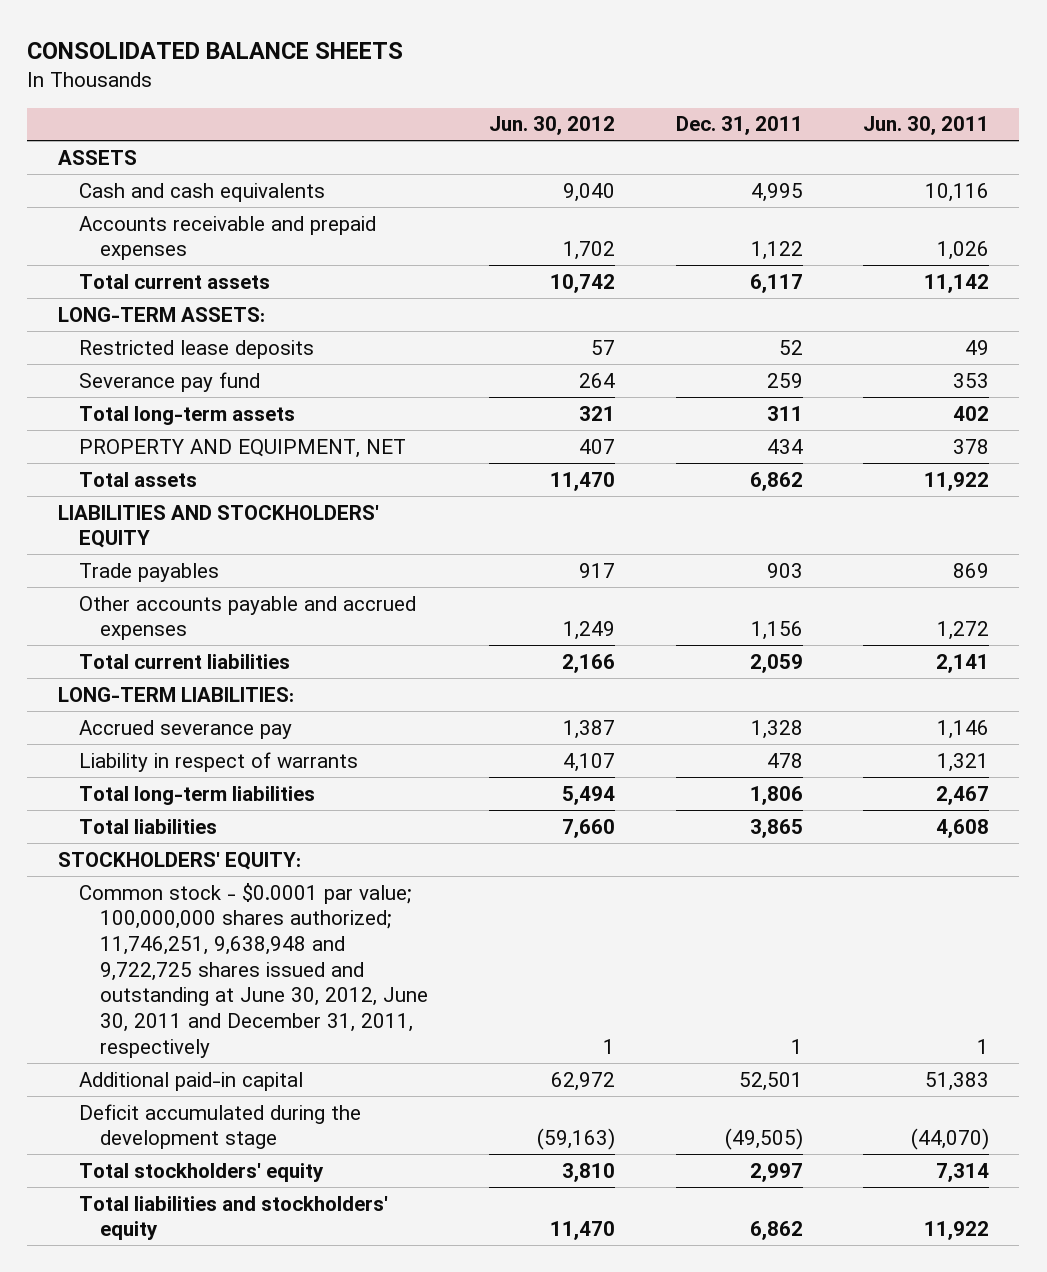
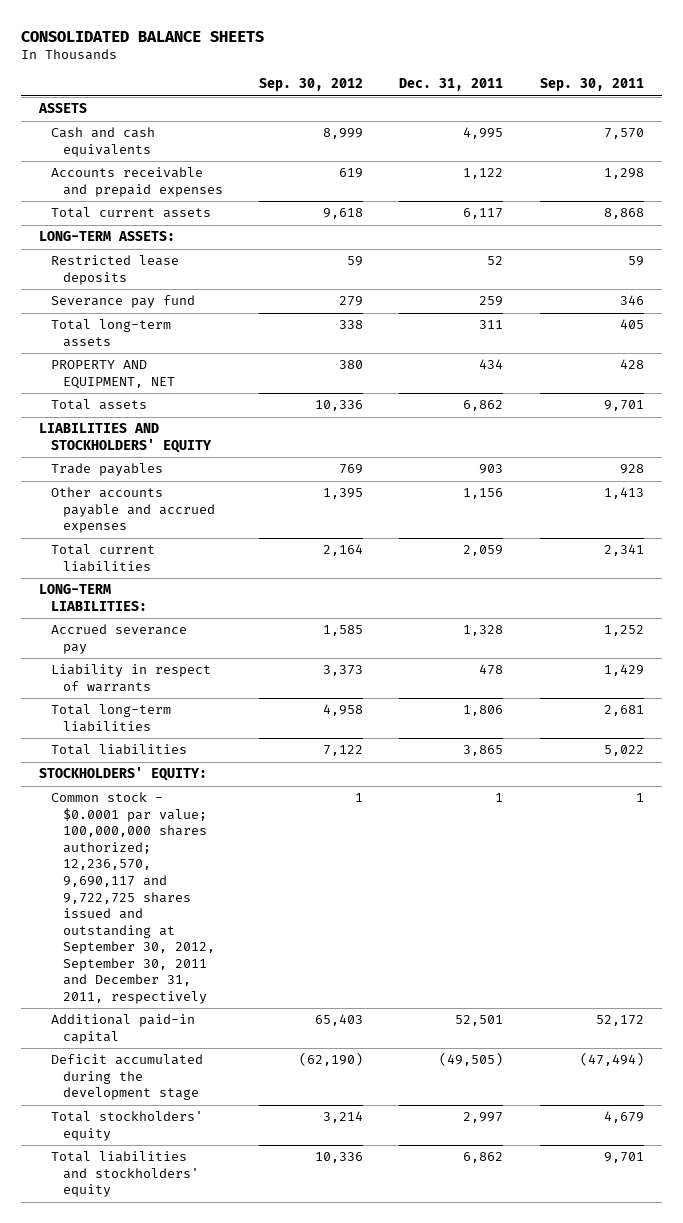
[489,116,616,136] Jun. 30, 2012 -> none
[863,116,990,136] Jun. 30, 2011 -> none
none -> [259,78,364,92] Sep. 30, 2012
none -> [539,78,644,92] Sep. 30, 2011
[78,882,429,1058] Common stock - $0.0001 par value; 100,000,000 shares authorized; 11,746,251, 9,638,948 and 9,722,725 shares issued and outstanding at June 30, 2012, June 30, 2011 and December 31, 2011, respectively -> [51,792,215,1004] Common stock - $0.0001 par value; 100,000,000 shares authorized; 12,236,570, 9,690,117 and 9,722,725 shares issued and outstanding at September 30, 2012, September 30, 2011 and December 31, 2011, respectively

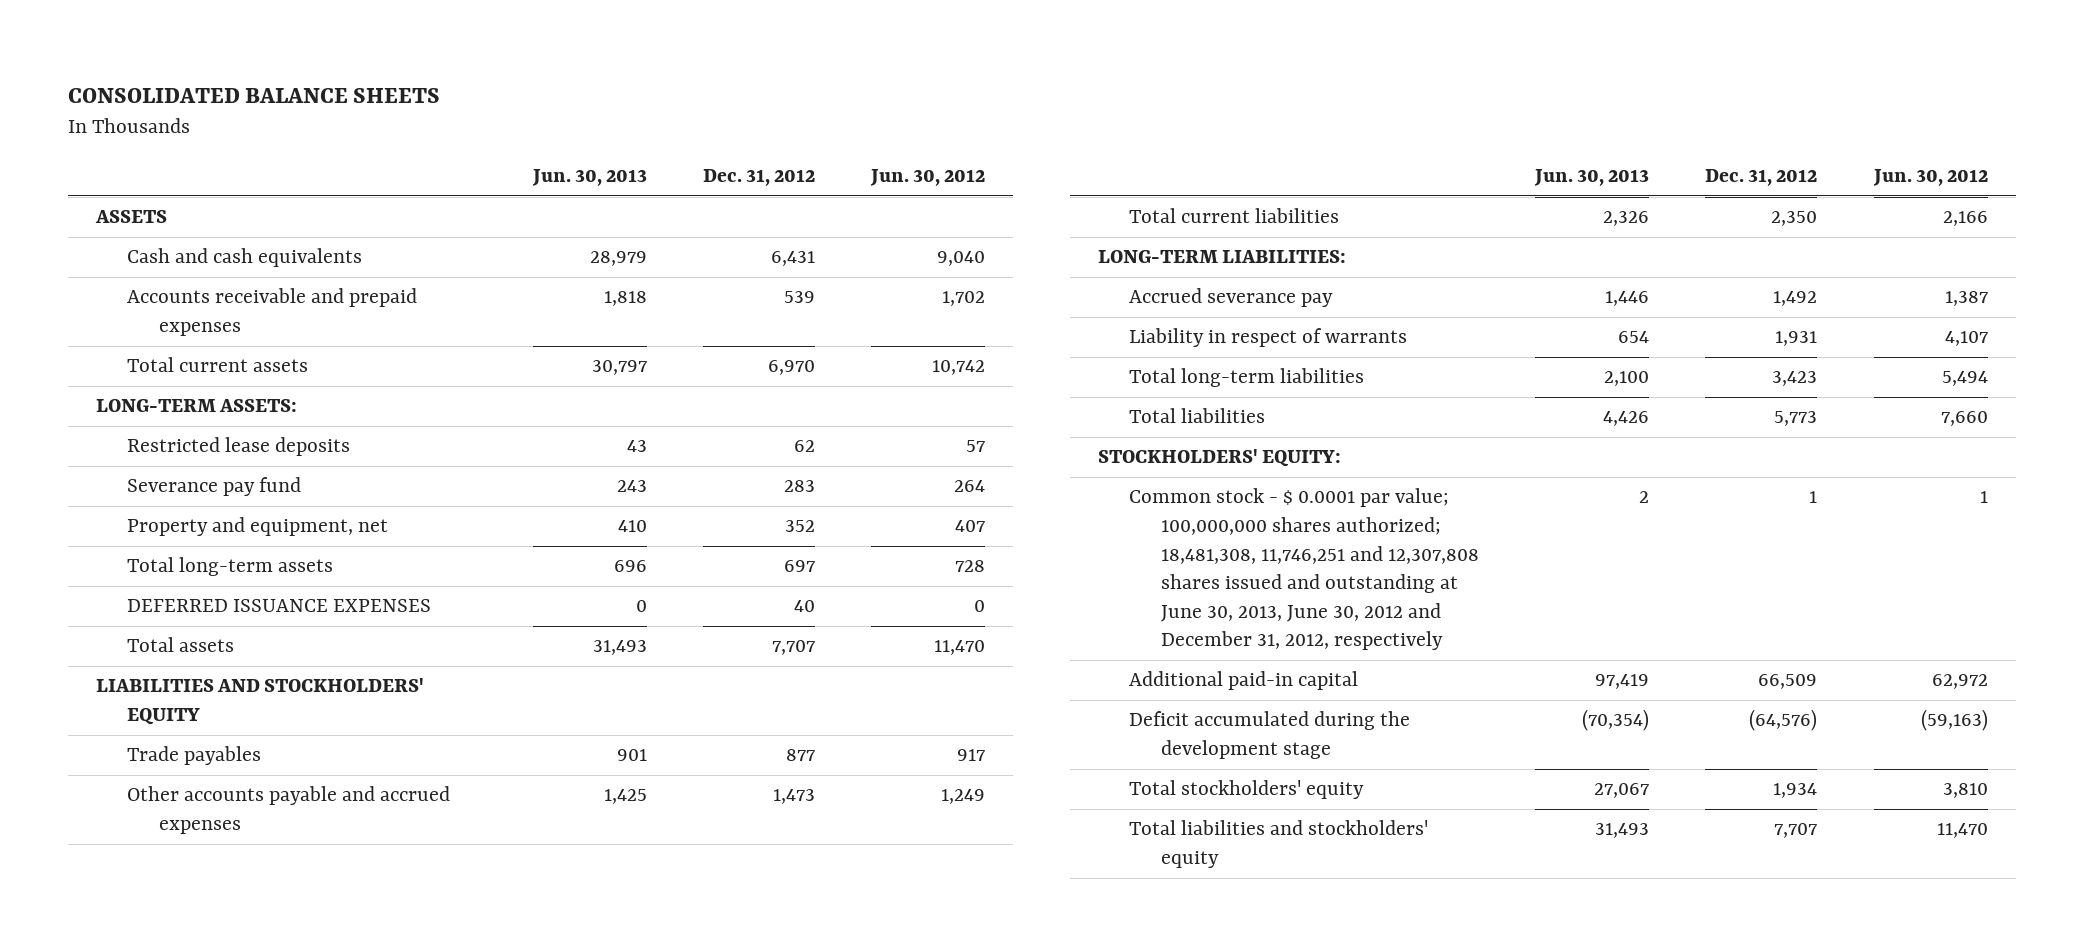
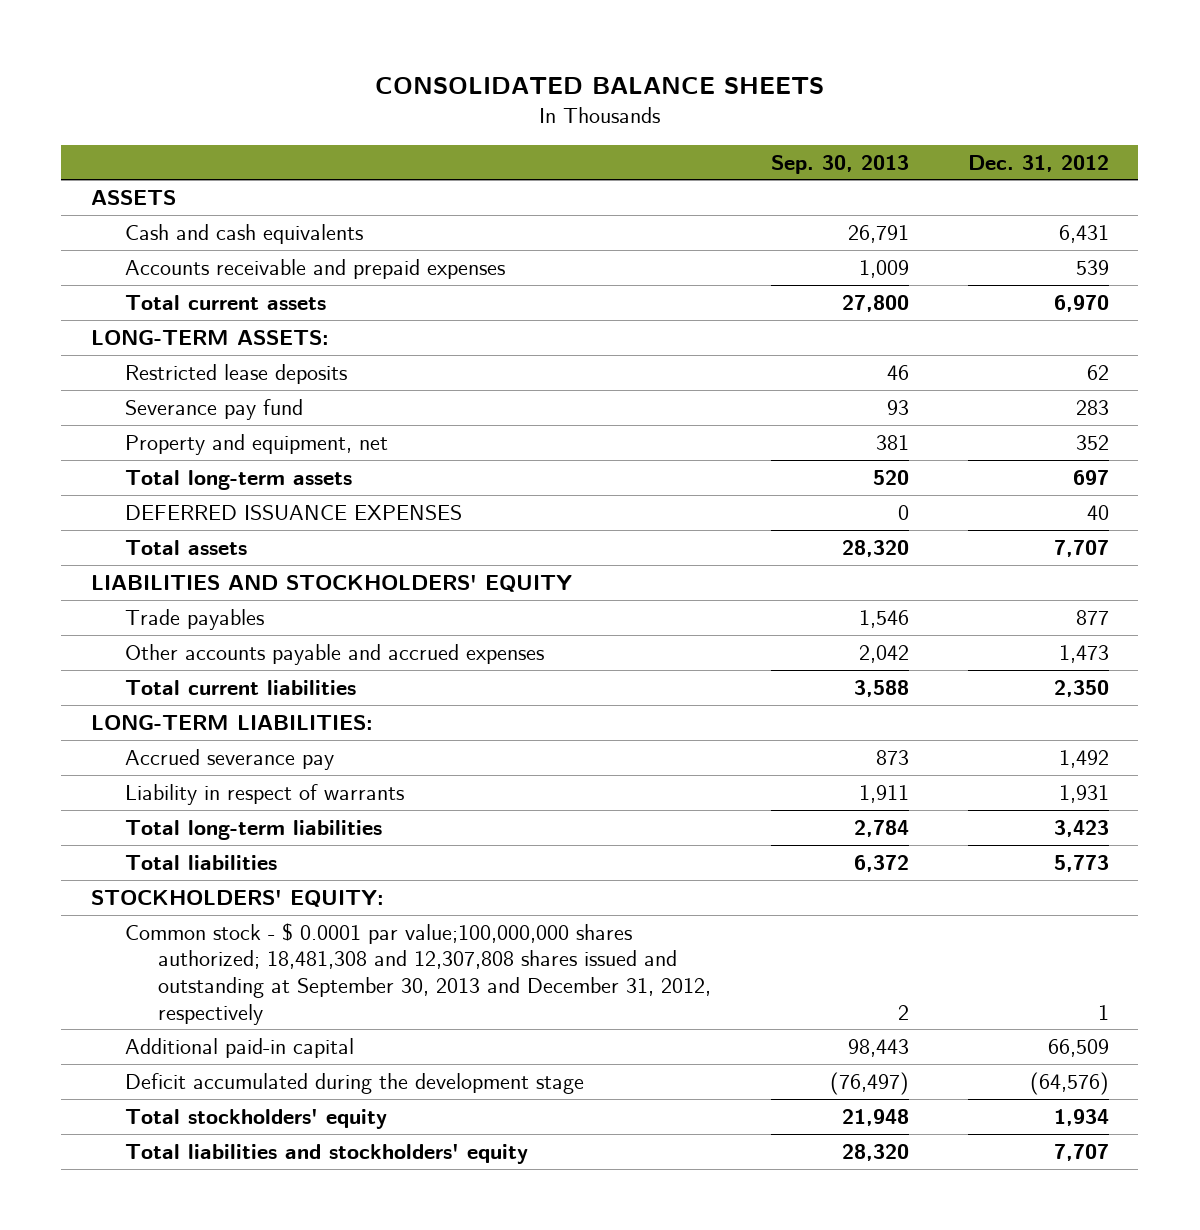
[531,169,647,187] Jun. 30, 2013 -> none
[870,169,986,187] Jun. 30, 2012 -> none
none -> [770,154,909,174] Sep. 30, 2013
[1129,488,1479,651] Common stock - $ 0.0001 par value; 100,000,000 shares authorized; 18,481,308, 11,746,251 and 12,307,808 shares issued and outstanding at June 30, 2013, June 30, 2012 and December 31, 2012, respectively -> [124,922,712,1025] Common stock - $ 0.0001 par value;100,000,000 shares authorized; 18,481,308 and 12,307,808 shares issued and outstanding at September 30, 2013 and December 31, 2012, respectively

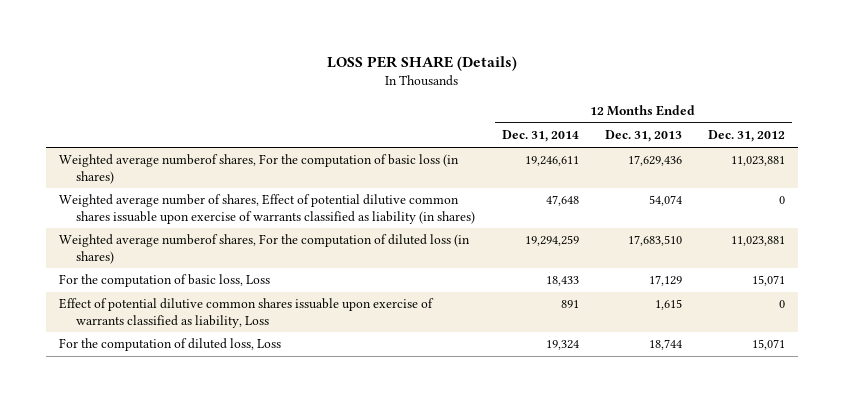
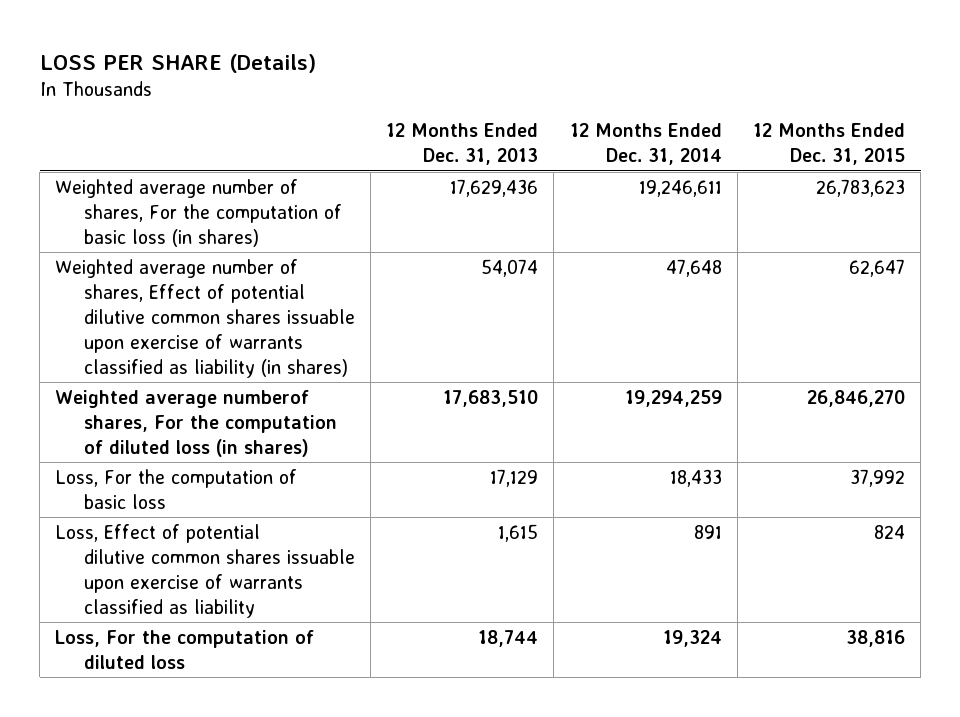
[708,130,786,143] Dec. 31, 2012 -> none
none -> [753,123,906,166] 12 Months Ended Dec. 31, 2015
[59,154,460,184] Weighted average numberof shares, For the computation of basic loss (in shares) -> [55,178,342,247] Weighted average number of shares, For the computation of basic loss (in shares)
[59,274,271,288] For the computation of basic loss, Loss -> [55,468,298,509] Loss, For the computation of basic loss
[59,298,435,328] Effect of potential dilutive common shares issuable upon exercise of warrants classified as liability, Loss -> [55,523,355,618] Loss, Effect of potential dilutive common shares issuable upon exercise of warrants classified as liability
[59,338,282,352] For the computation of diluted loss, Loss -> [55,629,315,669] Loss, For the computation of diluted loss

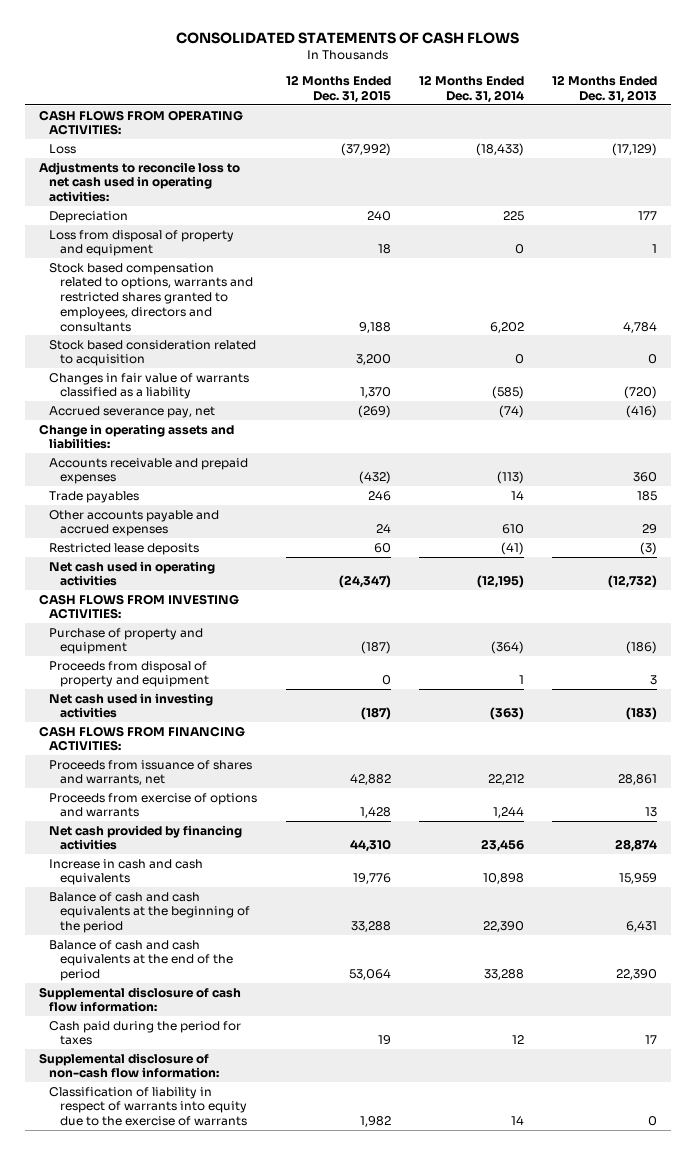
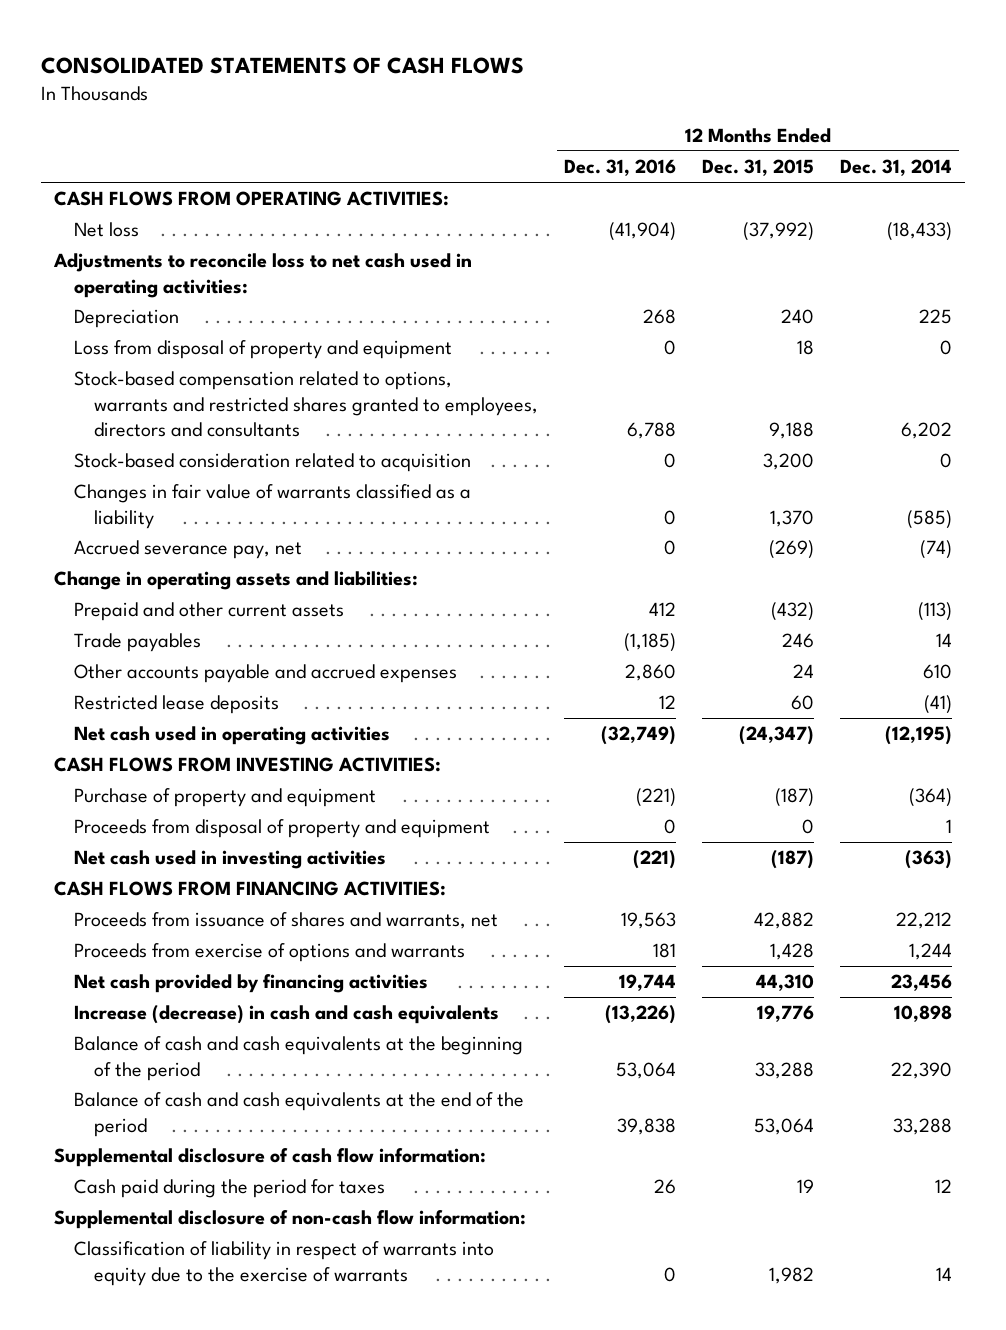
[552,74,658,103] 12 Months Ended Dec. 31, 2013 -> none
none -> [563,159,676,177] Dec. 31, 2016
[49,143,77,154] Loss -> [74,222,140,238] Net loss
[49,262,253,332] Stock based compensation related to options, warrants and restricted shares granted to employees, directors and consultants -> [74,371,538,437] Stock-based compensation related to options, warrants and restricted shares granted to employees, directors and consultants
[49,339,257,367] Stock based consideration related to acquisition -> [74,453,472,473] Stock-based consideration related to acquisition
[49,457,249,485] Accounts receivable and prepaid expenses -> [74,602,345,622] Prepaid and other current assets
[49,858,204,886] Increase in cash and cash equivalents -> [74,1005,500,1025] Increase (decrease) in cash and cash equivalents

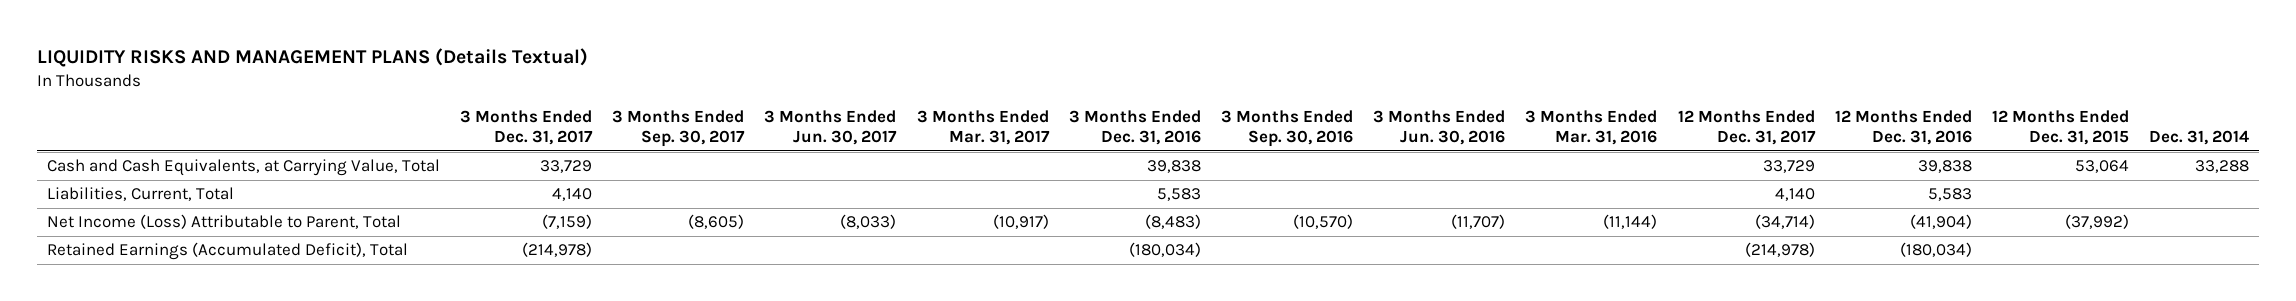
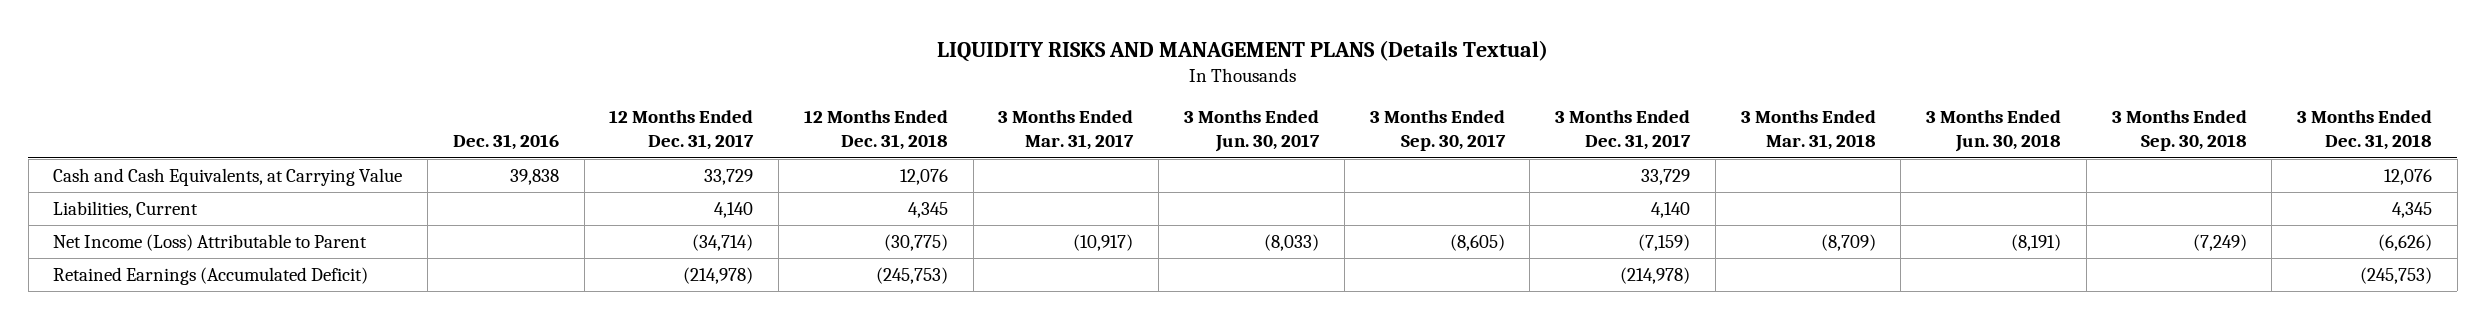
[1068,109,1201,146] 3 Months Ended Dec. 31, 2016 -> none
[1221,109,1354,148] 3 Months Ended Sep. 30, 2016 -> none
[1373,109,1506,146] 3 Months Ended Jun. 30, 2016 -> none
[1525,109,1658,146] 3 Months Ended Mar. 31, 2016 -> none
[1834,109,1972,146] 12 Months Ended Dec. 31, 2016 -> none
[1991,109,2129,146] 12 Months Ended Dec. 31, 2015 -> none
[2149,130,2250,146] Dec. 31, 2014 -> none
none -> [452,134,559,151] Dec. 31, 2016
none -> [803,110,948,151] 12 Months Ended Dec. 31, 2018
none -> [1740,110,1876,151] 3 Months Ended Mar. 31, 2018
none -> [1926,110,2062,153] 3 Months Ended Jun. 30, 2018
none -> [2111,110,2247,152] 3 Months Ended Sep. 30, 2018
none -> [2297,110,2433,151] 3 Months Ended Dec. 31, 2018
[46,159,440,177] Cash and Cash Equivalents, at Carrying Value, Total -> [53,167,403,186] Cash and Cash Equivalents, at Carrying Value
[46,187,234,202] Liabilities, Current, Total -> [53,200,199,218] Liabilities, Current
[46,214,401,230] Net Income (Loss) Attributable to Parent, Total -> [53,233,368,251] Net Income (Loss) Attributable to Parent
[46,242,408,261] Retained Earnings (Accumulated Deficit), Total -> [53,266,369,285] Retained Earnings (Accumulated Deficit)

